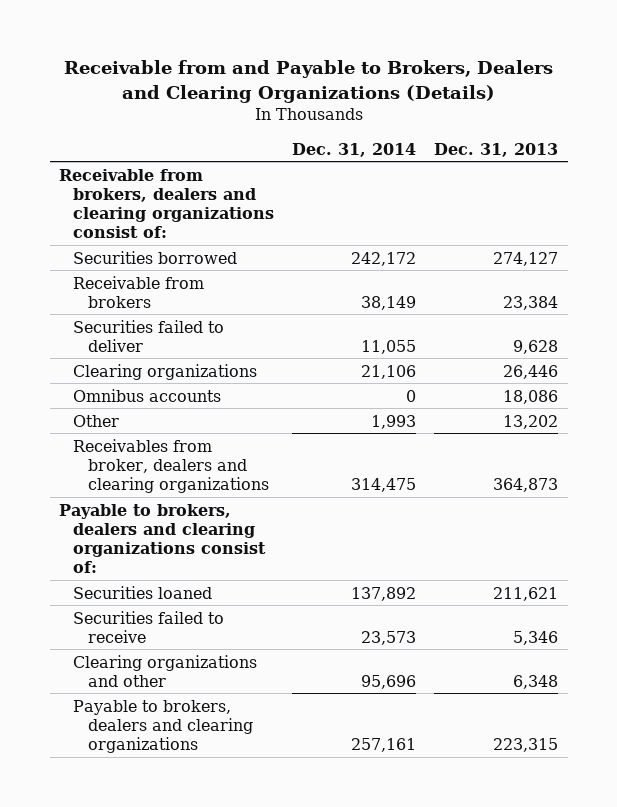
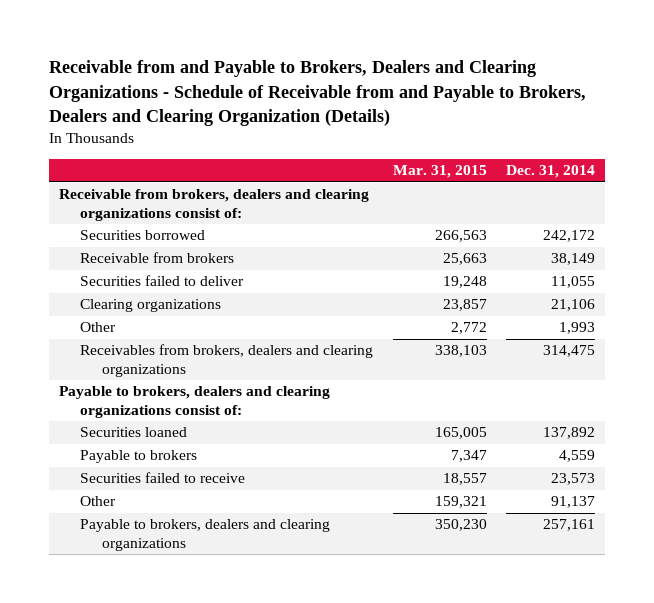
[63,60,553,103] Receivable from and Payable to Brokers, Dealers and Clearing Organizations (Details) -> [48,60,586,127] Receivable from and Payable to Brokers, Dealers and Clearing Organizations - Schedule of Receivable from and Payable to Brokers, Dealers and Clearing Organization (Details)
[434,142,559,157] Dec. 31, 2013 -> none
none -> [392,165,487,179] Mar. 31, 2015
[73,388,222,402] Omnibus accounts -> none
[73,438,269,493] Receivables from broker, dealers and clearing organizations -> [80,344,374,377] Receivables from brokers, dealers and clearing organizations
none -> [80,450,198,464] Payable to brokers
[73,654,258,687] Clearing organizations and other -> [80,496,117,507] Other
[361,674,417,689] 95,696 -> [551,496,596,509] 91,137

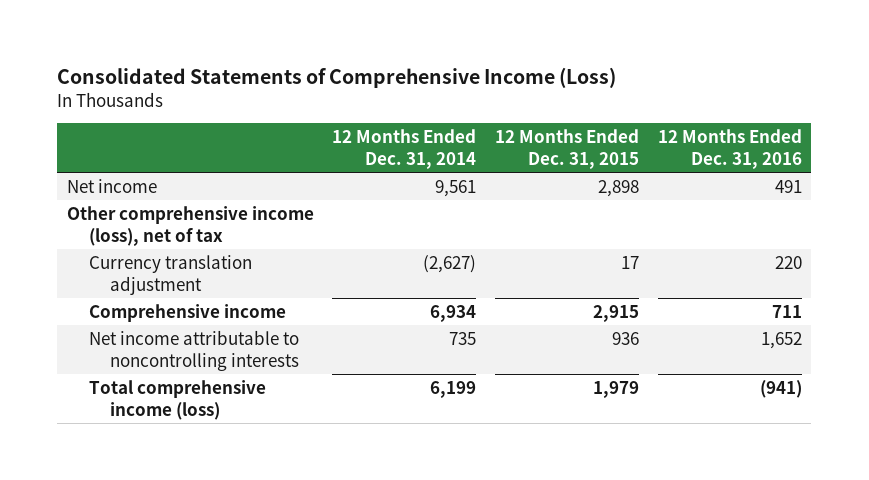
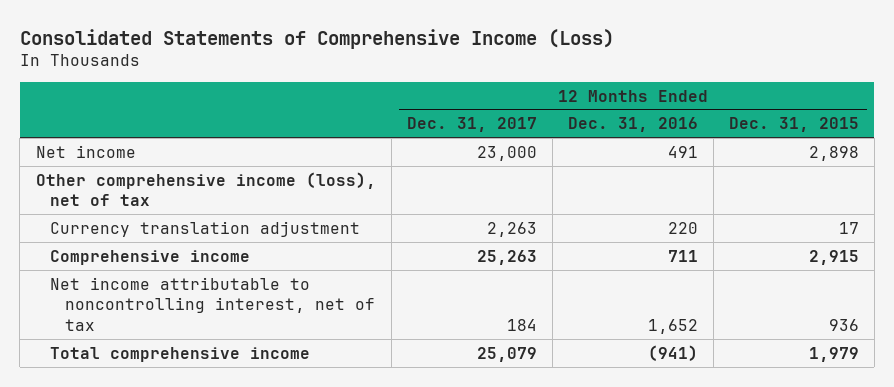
[332,129,477,170] 12 Months Ended Dec. 31, 2014 -> none
none -> [406,117,537,133] Dec. 31, 2017
[88,329,300,371] Net income attributable to noncontrolling interests -> [50,276,376,331] Net income attributable to noncontrolling interest, net of tax
[88,379,266,420] Total comprehensive income (loss) -> [50,346,311,362] Total comprehensive income

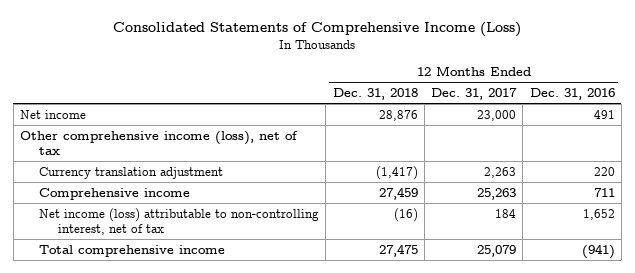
[728,117,859,133] Dec. 31, 2015 -> none
none -> [332,87,418,100] Dec. 31, 2018
[50,276,376,331] Net income attributable to noncontrolling interest, net of tax -> [38,207,319,236] Net income (loss) attributable to non-controlling interest, net of tax

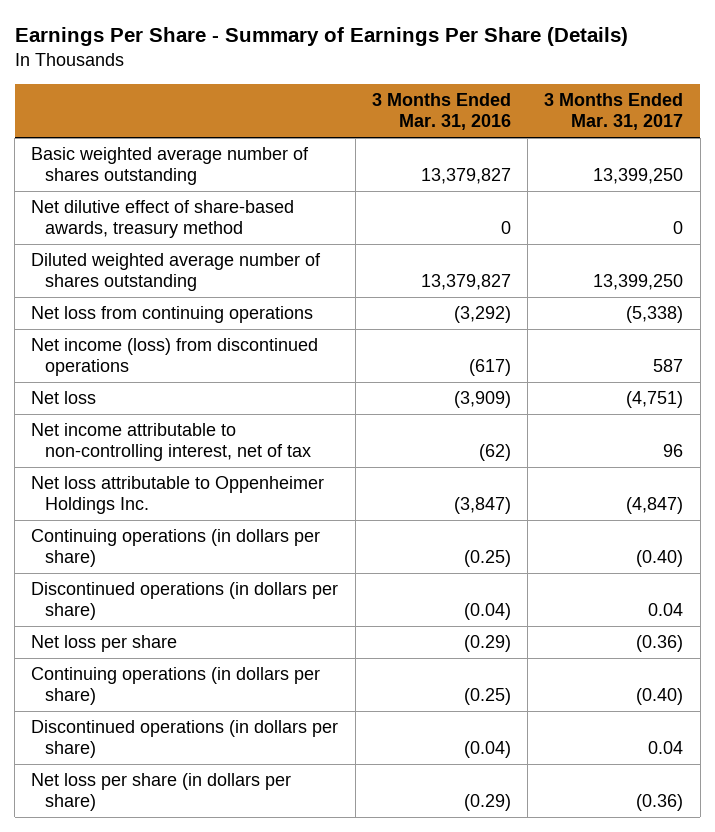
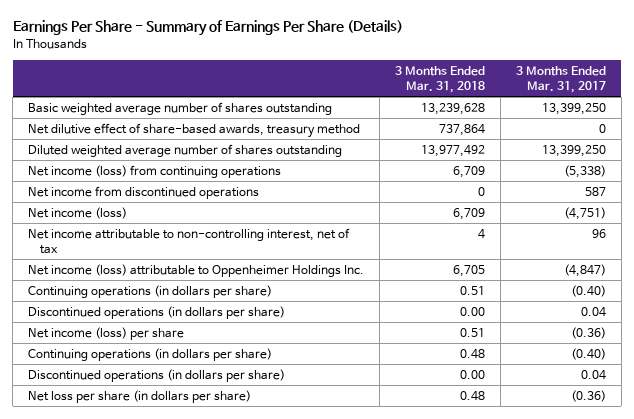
[371,93,511,131] 3 Months Ended Mar. 31, 2016 -> none
none -> [394,66,485,94] 3 Months Ended Mar. 31, 2018
[31,306,314,324] Net loss from continuing operations -> [27,164,281,178] Net income (loss) from continuing operations
[31,338,319,377] Net income (loss) from discontinued operations -> [27,185,259,199] Net income from discontinued operations
[31,391,97,405] Net loss -> [27,206,127,219] Net income (loss)
[31,476,325,515] Net loss attributable to Oppenheimer Holdings Inc. -> [27,263,364,277] Net income (loss) attributable to Oppenheimer Holdings Inc.
[31,635,178,653] Net loss per share -> [27,326,184,340] Net income (loss) per share

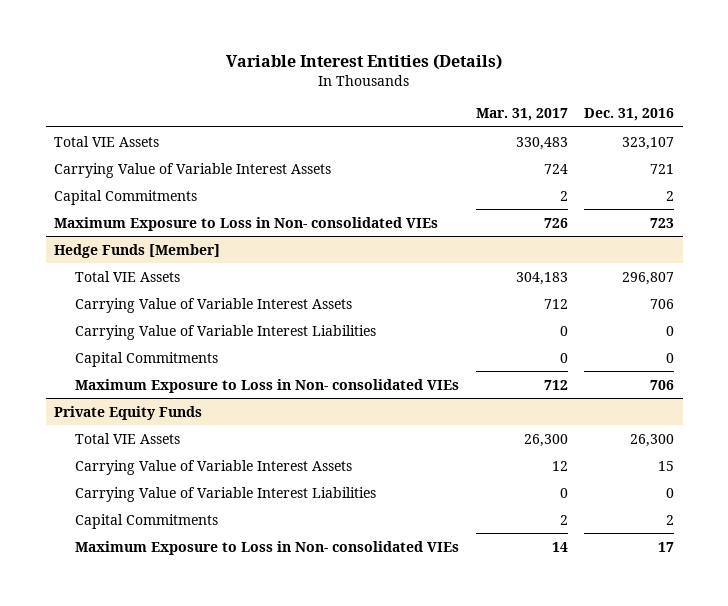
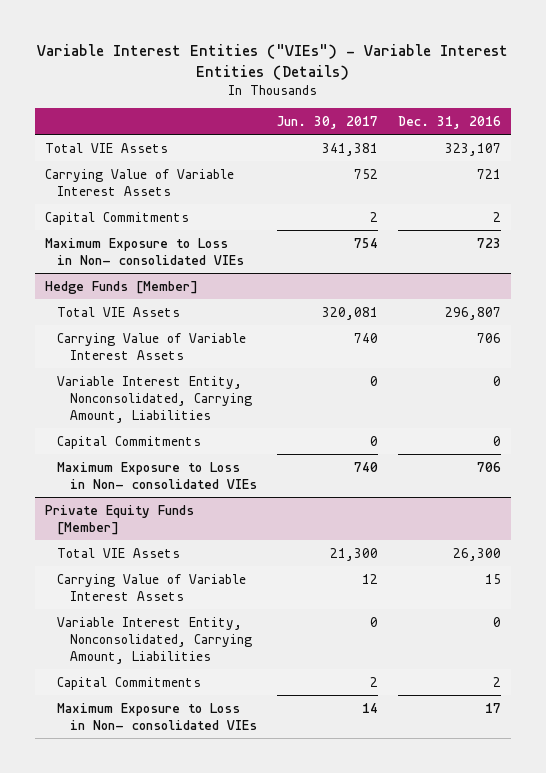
[226,53,503,70] Variable Interest Entities (Details) -> [36,43,508,80] Variable Interest Entities ("VIEs") - Variable Interest Entities (Details)
[475,107,568,121] Mar. 31, 2017 -> none
none -> [277,115,379,129] Jun. 30, 2017
[74,324,376,340] Carrying Value of Variable Interest Liabilities -> [57,375,253,424] Variable Interest Entity, Nonconsolidated, Carrying Amount, Liabilities
[54,405,203,420] Private Equity Funds -> [44,504,194,535] Private Equity Funds [Member]
[74,486,376,502] Carrying Value of Variable Interest Liabilities -> [57,616,253,665] Variable Interest Entity, Nonconsolidated, Carrying Amount, Liabilities

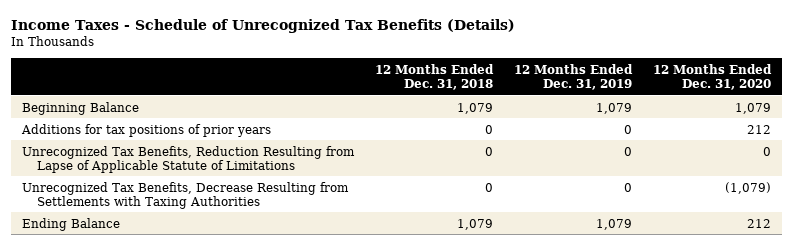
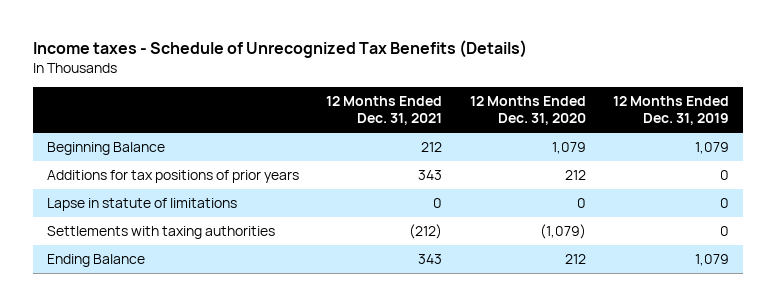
[11,19,516,34] Income Taxes - Schedule of Unrecognized Tax Benefits (Details) -> [32,40,527,59] Income taxes - Schedule of Unrecognized Tax Benefits (Details)
[375,63,495,90] 12 Months Ended Dec. 31, 2018 -> none
none -> [326,95,443,126] 12 Months Ended Dec. 31, 2021
[21,145,355,173] Unrecognized Tax Benefits, Reduction Resulting from Lapse of Applicable Statute of Limitations -> [46,197,237,211] Lapse in statute of limitations
[21,181,349,209] Unrecognized Tax Benefits, Decrease Resulting from Settlements with Taxing Authorities -> [46,225,275,239] Settlements with taxing authorities

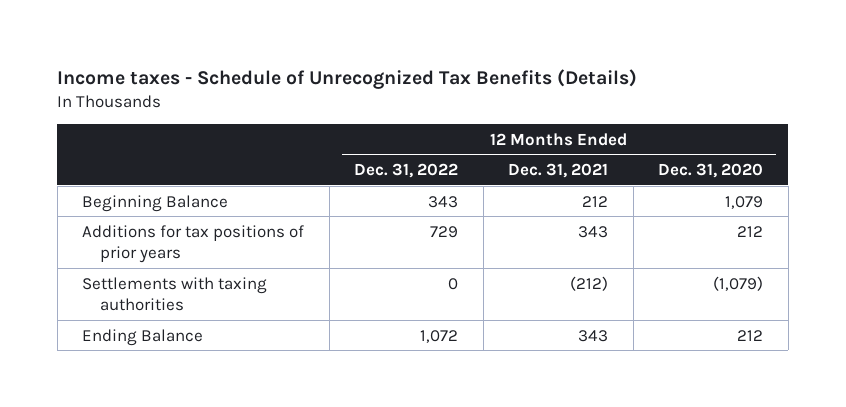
[613,95,730,126] 12 Months Ended Dec. 31, 2019 -> none
none -> [354,163,459,179] Dec. 31, 2022
[46,197,237,211] Lapse in statute of limitations -> none

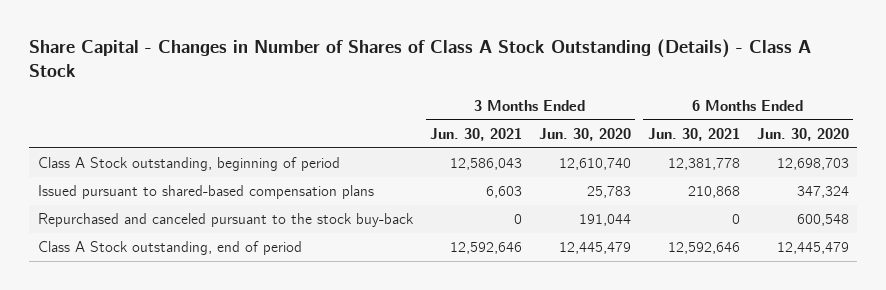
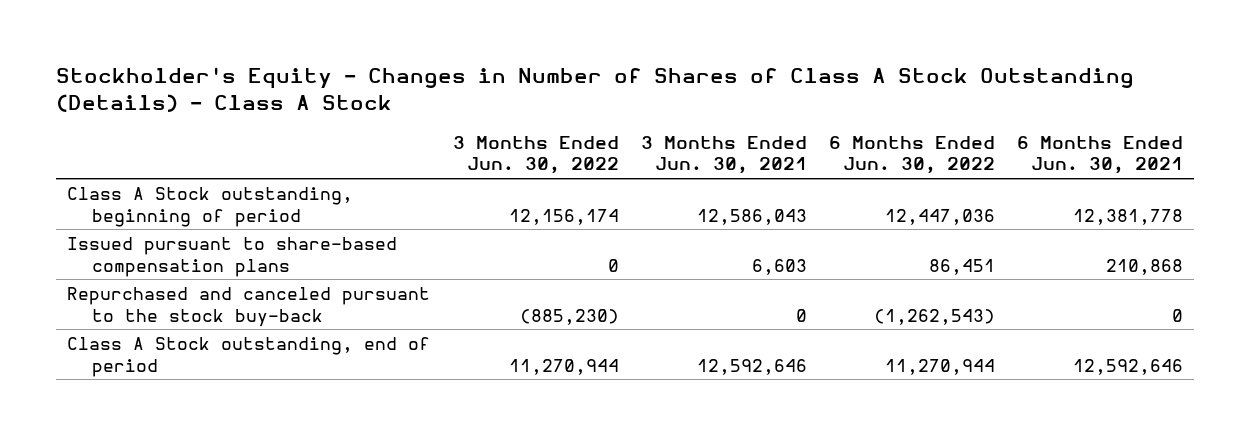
[29,38,812,77] Share Capital - Changes in Number of Shares of Class A Stock Outstanding (Details) - Class A Stock -> [56,67,1135,113] Stockholder's Equity - Changes in Number of Shares of Class A Stock Outstanding (Details) - Class A Stock
[538,127,631,141] Jun. 30, 2020 -> none
[756,127,849,141] Jun. 30, 2020 -> none
none -> [452,135,619,175] 3 Months Ended Jun. 30, 2022
none -> [828,135,995,175] 6 Months Ended Jun. 30, 2022
[37,185,374,200] Issued pursuant to shared-based compensation plans -> [67,237,398,277] Issued pursuant to share-based compensation plans

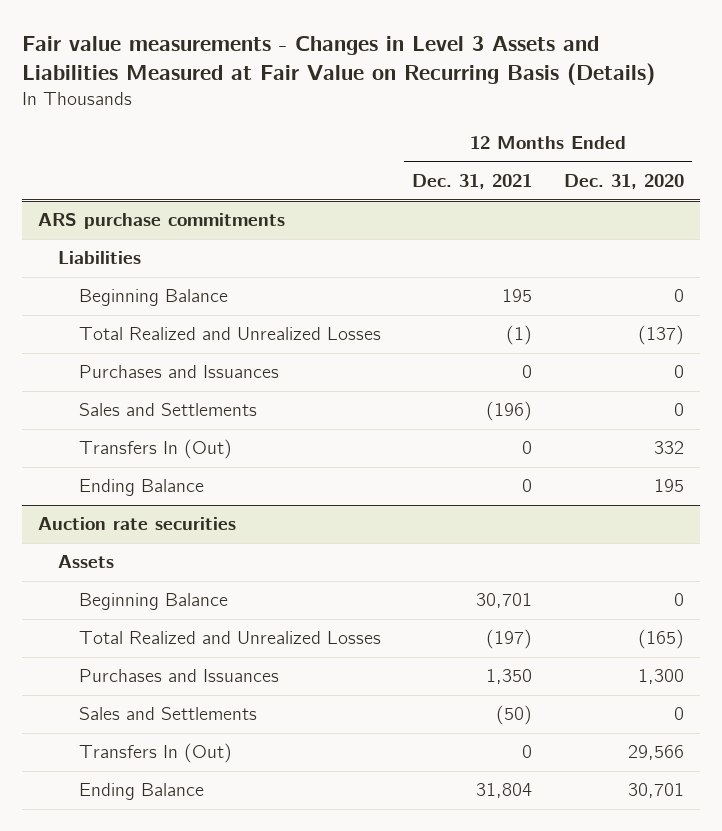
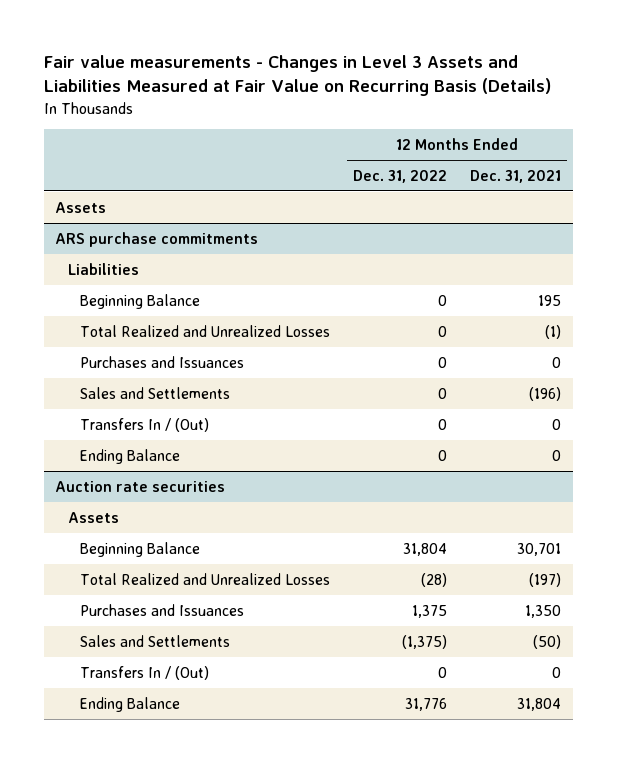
[564,173,685,189] Dec. 31, 2020 -> none
none -> [353,169,448,183] Dec. 31, 2022
none -> [55,201,107,213] Assets
[78,439,232,460] Transfers In (Out) -> [79,417,209,432] Transfers In / (Out)
[78,743,232,764] Transfers In (Out) -> [79,665,209,680] Transfers In / (Out)

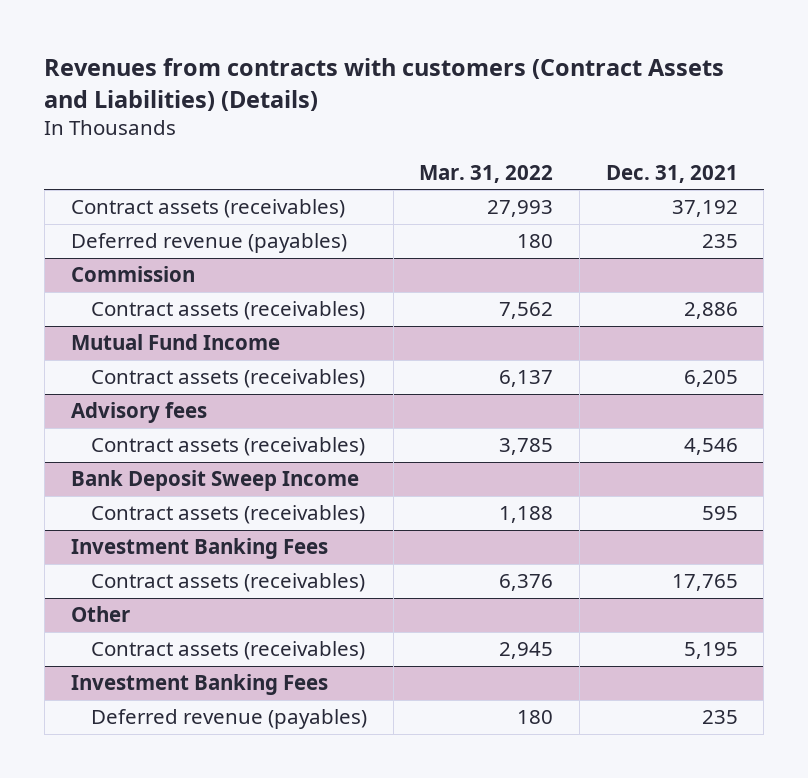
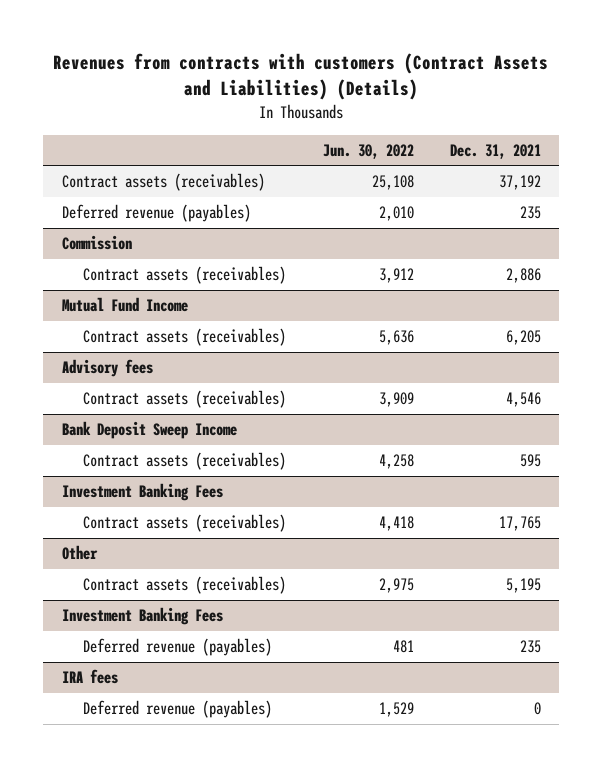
[419,164,554,183] Mar. 31, 2022 -> none
none -> [322,143,414,159] Jun. 30, 2022
none -> [61,669,118,685] IRA fees
none -> [83,700,273,719] Deferred revenue (payables)

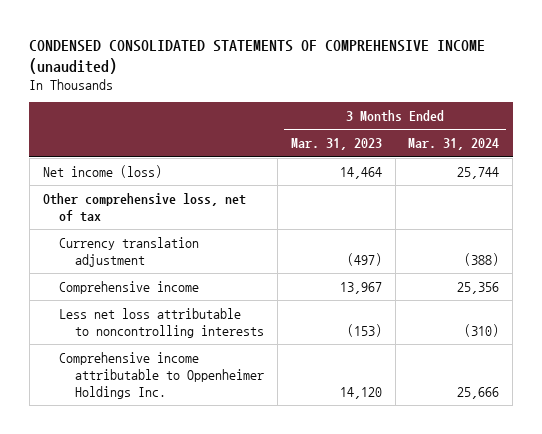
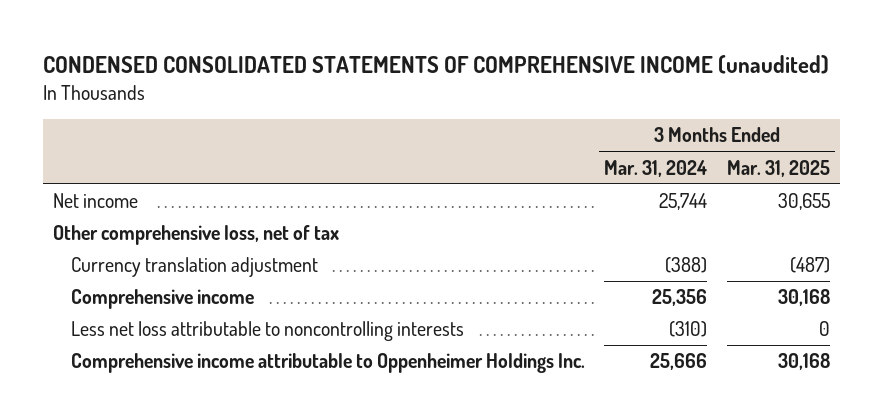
[290,138,382,151] Mar. 31, 2023 -> none
none -> [726,159,830,177] Mar. 31, 2025
[42,164,162,178] Net income (loss) -> [53,193,139,209] Net income

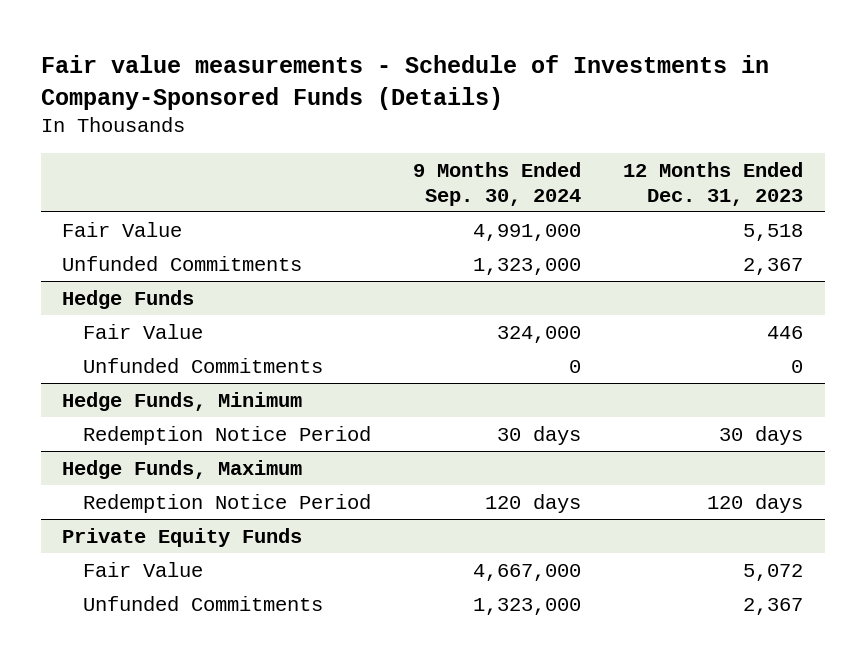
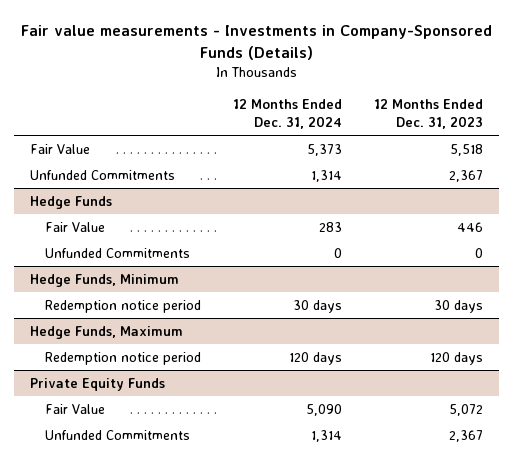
[41,55,770,110] Fair value measurements - Schedule of Investments in Company-Sponsored Funds (Details) -> [20,24,492,60] Fair value measurements - Investments in Company-Sponsored Funds (Details)
[413,161,582,206] 9 Months Ended Sep. 30, 2024 -> none
none -> [232,98,342,129] 12 Months Ended Dec. 31, 2024
[83,425,372,445] Redemption Notice Period -> [44,299,201,313] Redemption notice period
[83,493,372,513] Redemption Notice Period -> [44,351,201,365] Redemption notice period

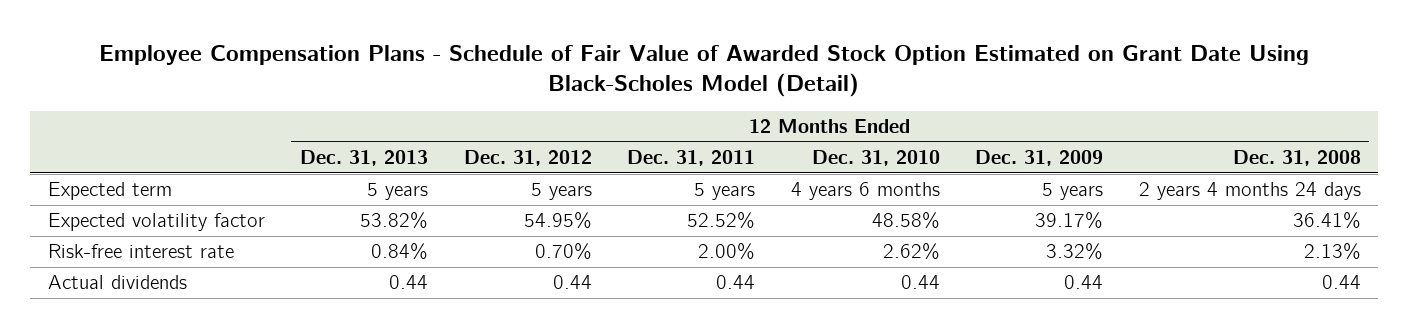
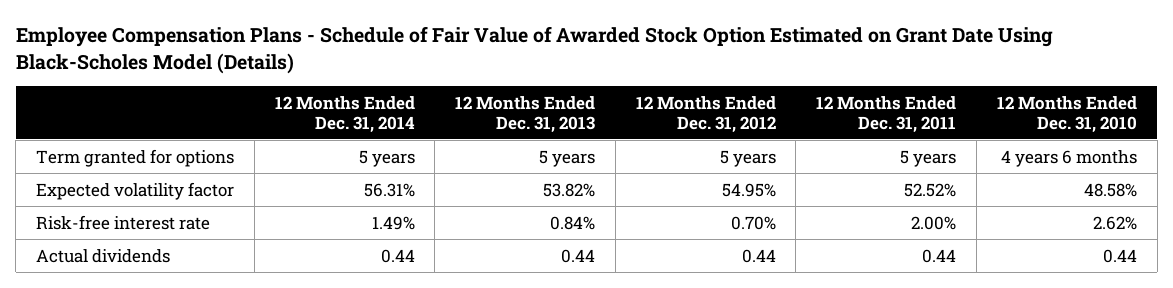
[99,44,1310,98] Employee Compensation Plans - Schedule of Fair Value of Awarded Stock Option Estimated on Grant Date Using Black-Scholes Model (Detail) -> [15,26,1053,74] Employee Compensation Plans - Schedule of Fair Value of Awarded Stock Option Estimated on Grant Date Using Black-Scholes Model (Details)
[975,150,1104,167] Dec. 31, 2009 -> none
[1232,150,1361,167] Dec. 31, 2008 -> none
none -> [274,95,415,133] 12 Months Ended Dec. 31, 2014
[47,182,172,201] Expected term -> [35,148,234,167] Term granted for options

